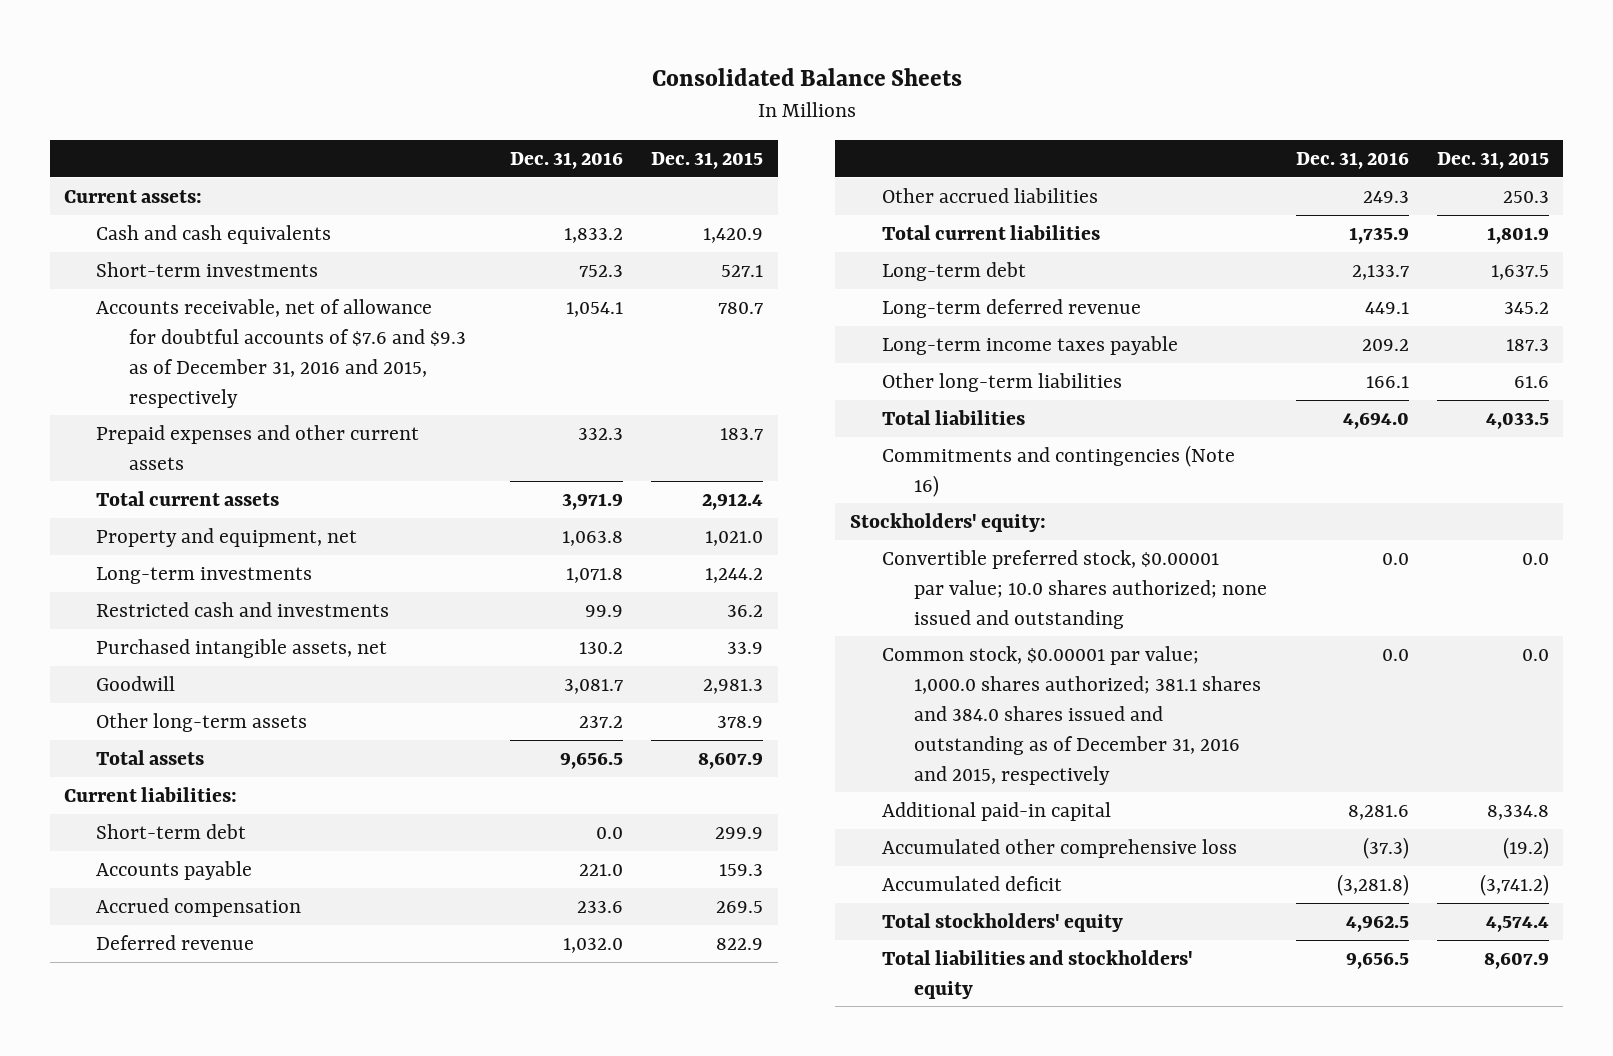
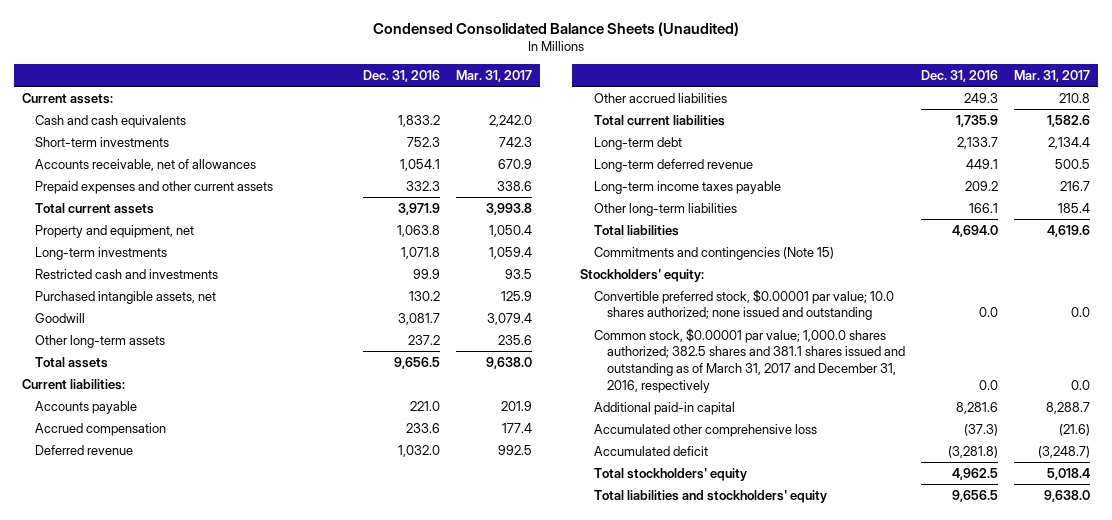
[651,67,962,86] Consolidated Balance Sheets -> [372,21,739,36] Condensed Consolidated Balance Sheets (Unaudited)
[651,151,764,169] Dec. 31, 2015 -> none
none -> [455,69,532,82] Mar. 31, 2017
[96,298,466,408] Accounts receivable, net of allowance for doubtful accounts of $7.6 and $9.3 as of December 31, 2016 and 2015, respectively -> [35,158,257,171] Accounts receivable, net of allowances
[96,823,247,839] Short-term debt -> none
[881,444,1235,497] Commitments and contingencies (Note 16) -> [593,246,834,260] Commitments and contingencies (Note 15)
[881,645,1262,785] Common stock, $0.00001 par value; 1,000.0 shares authorized; 381.1 shares and 384.0 shares issued and outstanding as of December 31, 2016 and 2015, respectively -> [593,327,905,393] Common stock, $0.00001 par value; 1,000.0 shares authorized; 382.5 shares and 381.1 shares issued and outstanding as of March 31, 2017 and December 31, 2016, respectively

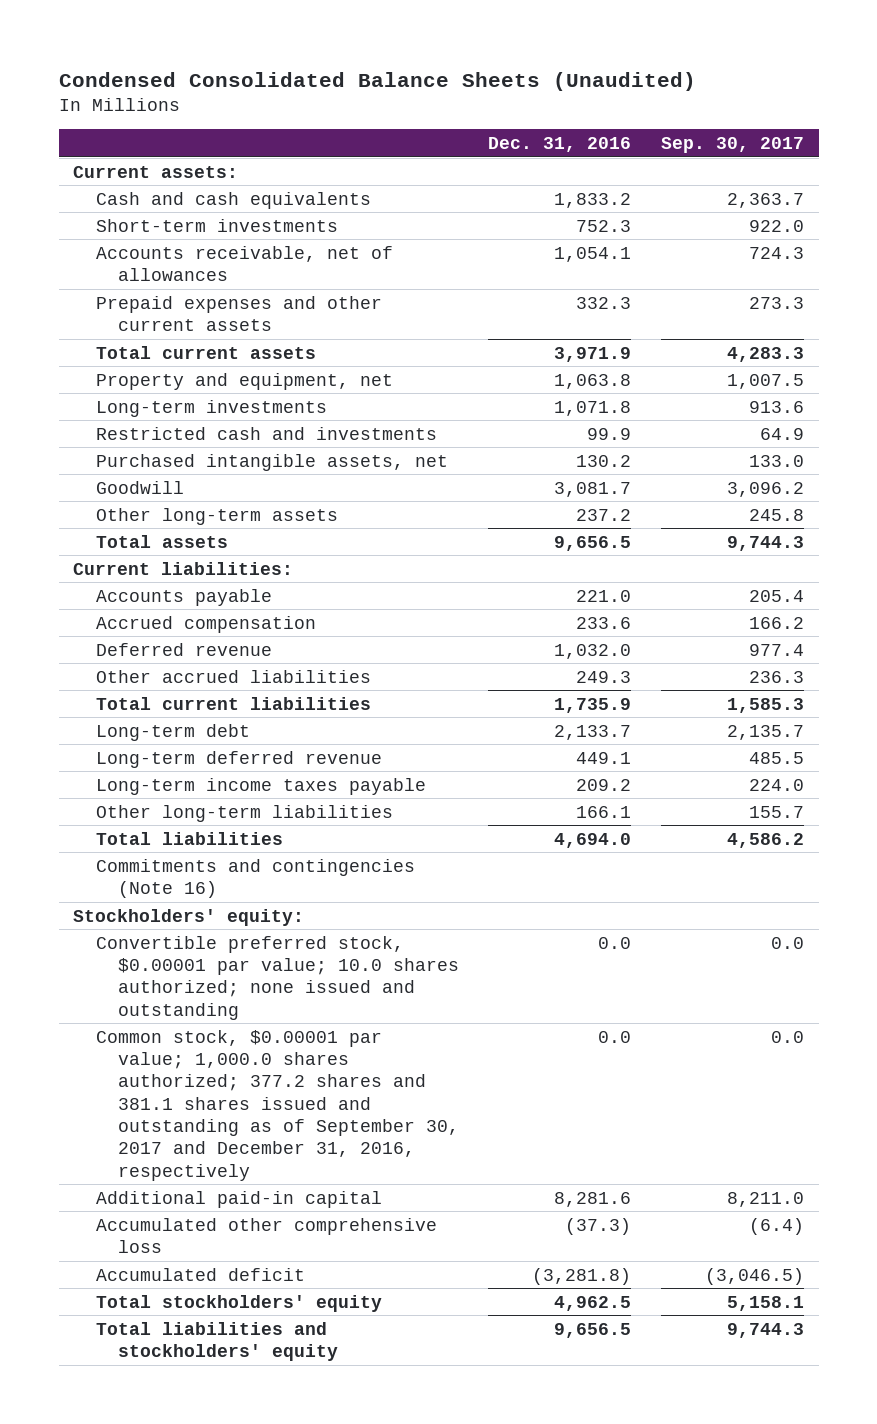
[455,69,532,82] Mar. 31, 2017 -> none
none -> [660,136,804,153] Sep. 30, 2017
[593,246,834,260] Commitments and contingencies (Note 15) -> [95,858,415,899] Commitments and contingencies (Note 16)
[593,327,905,393] Common stock, $0.00001 par value; 1,000.0 shares authorized; 382.5 shares and 381.1 shares issued and outstanding as of March 31, 2017 and December 31, 2016, respectively -> [95,1029,459,1181] Common stock, $0.00001 par value; 1,000.0 shares authorized; 377.2 shares and 381.1 shares issued and outstanding as of September 30, 2017 and December 31, 2016, respectively

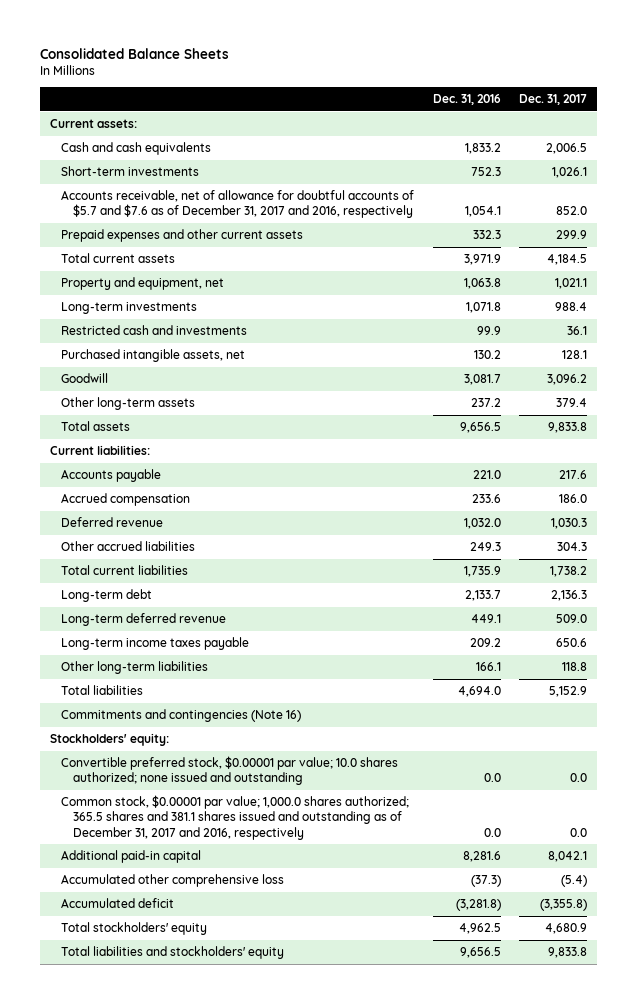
[58,71,696,91] Condensed Consolidated Balance Sheets (Unaudited) -> [40,47,230,59] Consolidated Balance Sheets
[660,136,804,153] Sep. 30, 2017 -> none
none -> [519,93,588,105] Dec. 31, 2017
[95,245,393,282] Accounts receivable, net of allowances -> [61,190,415,219] Accounts receivable, net of allowance for doubtful accounts of $5.7 and $7.6 as of December 31, 2017 and 2016, respectively
[95,1029,459,1181] Common stock, $0.00001 par value; 1,000.0 shares authorized; 377.2 shares and 381.1 shares issued and outstanding as of September 30, 2017 and December 31, 2016, respectively -> [61,795,410,840] Common stock, $0.00001 par value; 1,000.0 shares authorized; 365.5 shares and 381.1 shares issued and outstanding as of December 31, 2017 and 2016, respectively

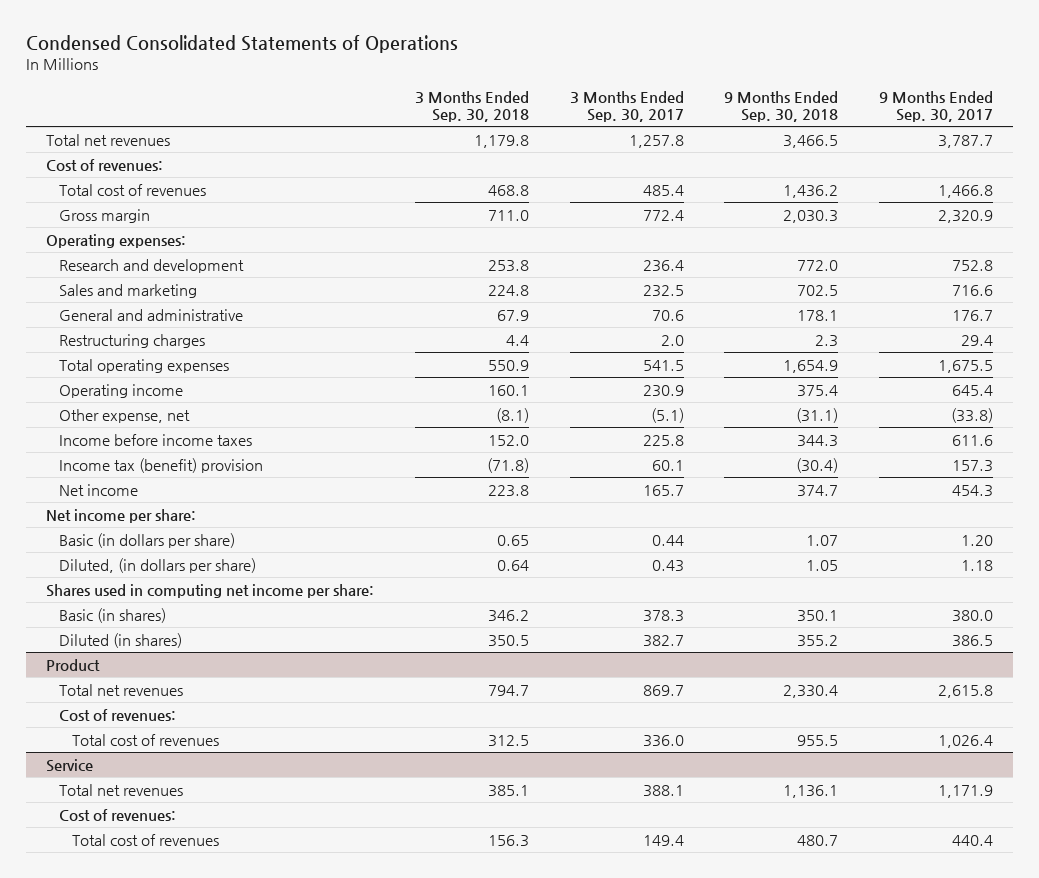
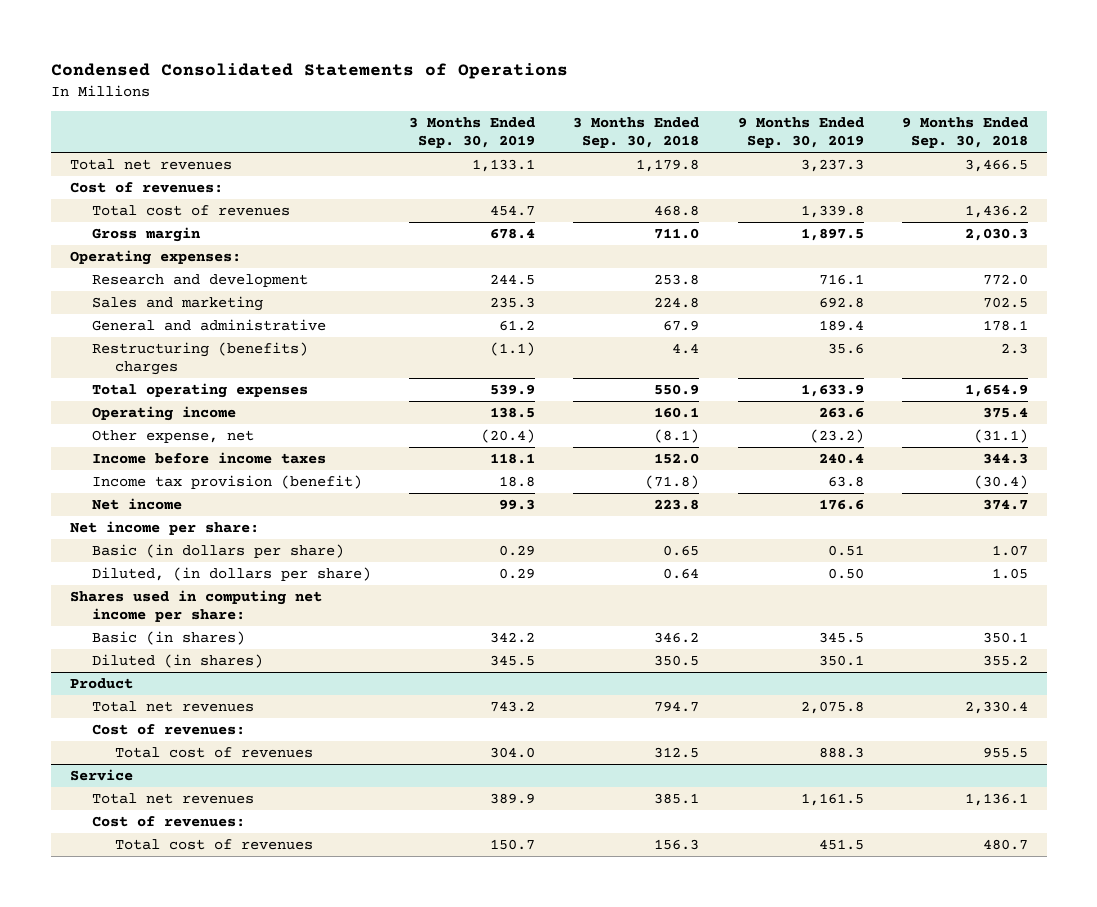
[569,90,684,123] 3 Months Ended Sep. 30, 2017 -> none
[879,90,994,123] 9 Months Ended Sep. 30, 2017 -> none
none -> [409,117,536,149] 3 Months Ended Sep. 30, 2019
none -> [737,117,864,149] 9 Months Ended Sep. 30, 2019
[58,333,205,348] Restructuring charges -> [92,341,309,376] Restructuring (benefits) charges
[58,457,263,473] Income tax (benefit) provision -> [92,474,363,489] Income tax provision (benefit)

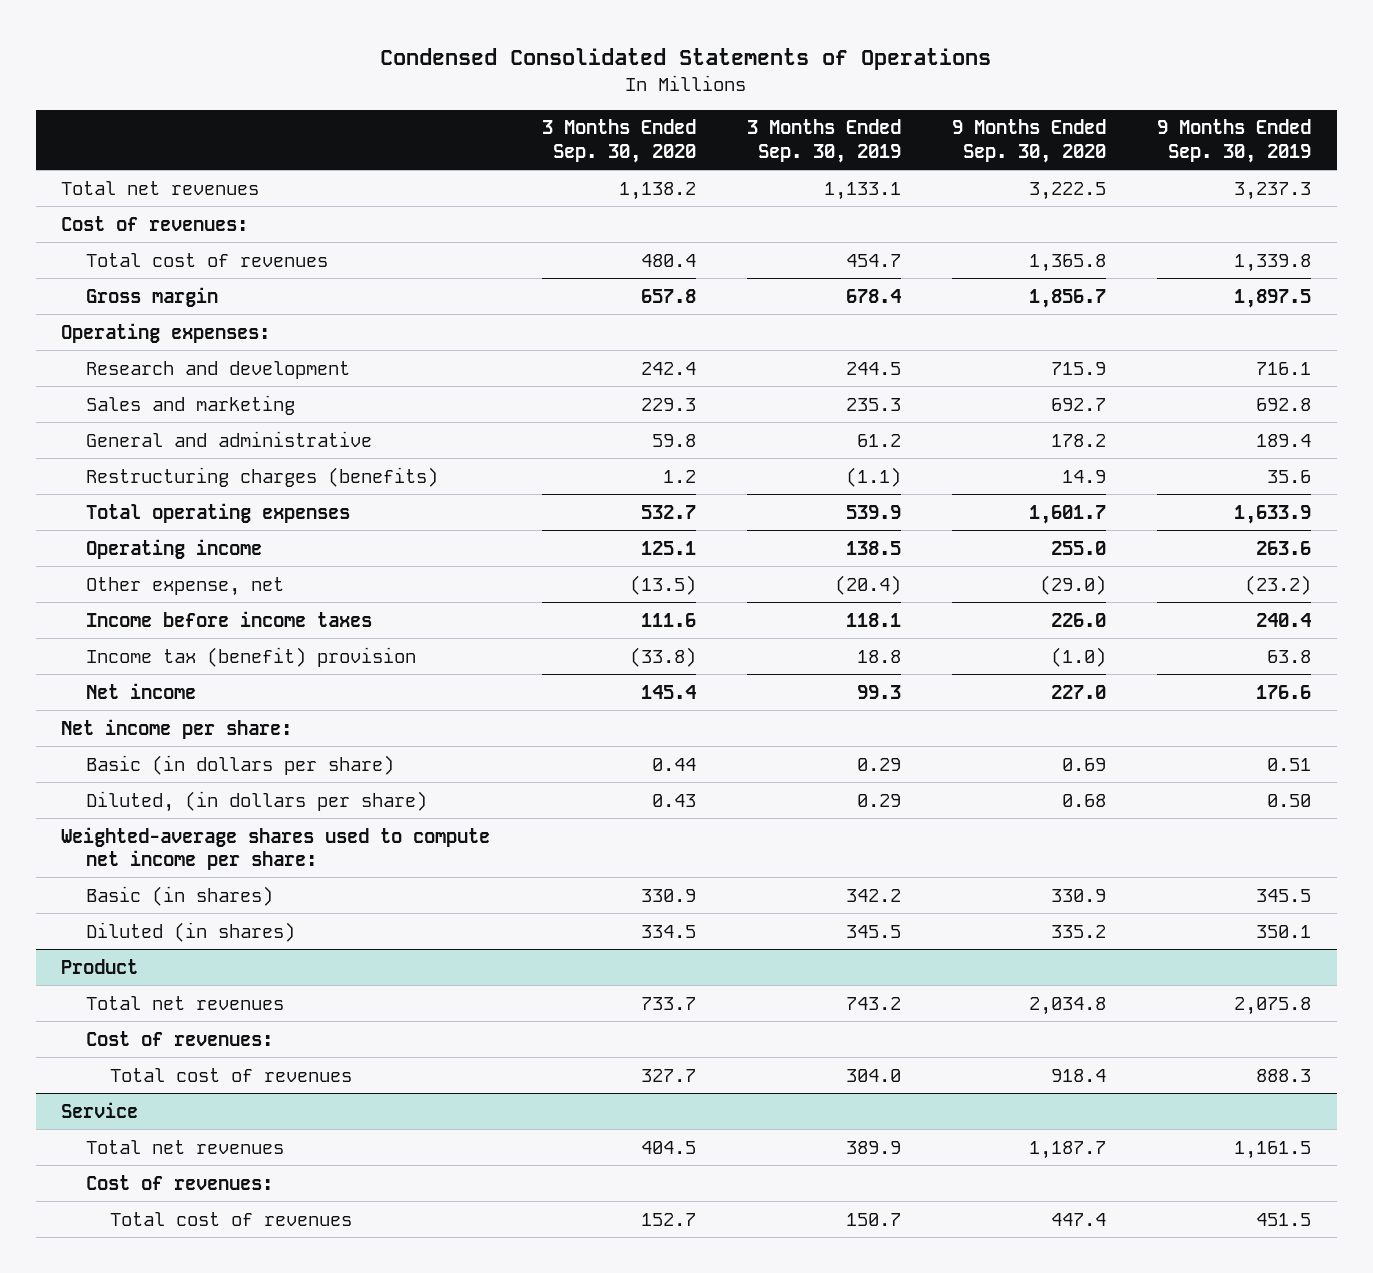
[573,117,700,149] 3 Months Ended Sep. 30, 2018 -> none
[901,117,1028,149] 9 Months Ended Sep. 30, 2018 -> none
none -> [541,119,696,163] 3 Months Ended Sep. 30, 2020
none -> [951,119,1106,163] 9 Months Ended Sep. 30, 2020
[92,341,309,376] Restructuring (benefits) charges -> [85,466,438,487] Restructuring charges (benefits)
[92,474,363,489] Income tax provision (benefit) -> [85,646,416,667] Income tax (benefit) provision
[69,589,322,623] Shares used in computing net income per share: -> [61,826,491,871] Weighted-average shares used to compute net income per share:

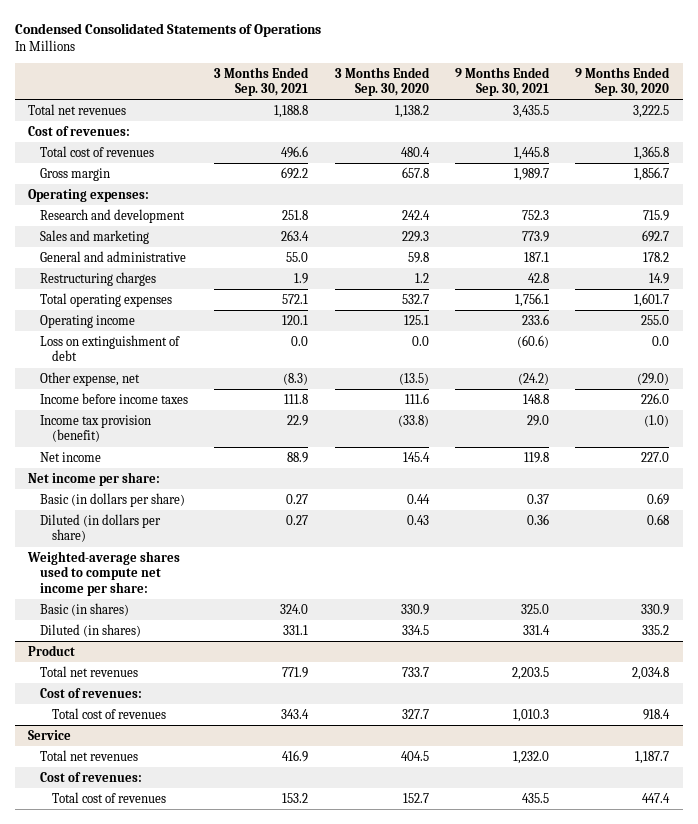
[746,119,901,163] 3 Months Ended Sep. 30, 2019 -> none
[1157,119,1312,163] 9 Months Ended Sep. 30, 2019 -> none
none -> [214,66,310,97] 3 Months Ended Sep. 30, 2021
none -> [455,66,551,97] 9 Months Ended Sep. 30, 2021
[85,466,438,487] Restructuring charges (benefits) -> [39,271,156,286] Restructuring charges
none -> [39,334,180,362] Loss on extinguishment of debt
[85,646,416,667] Income tax (benefit) provision -> [39,414,151,443] Income tax provision (benefit)
[85,790,427,812] Diluted, (in dollars per share) -> [39,513,161,543] Diluted (in dollars per share)

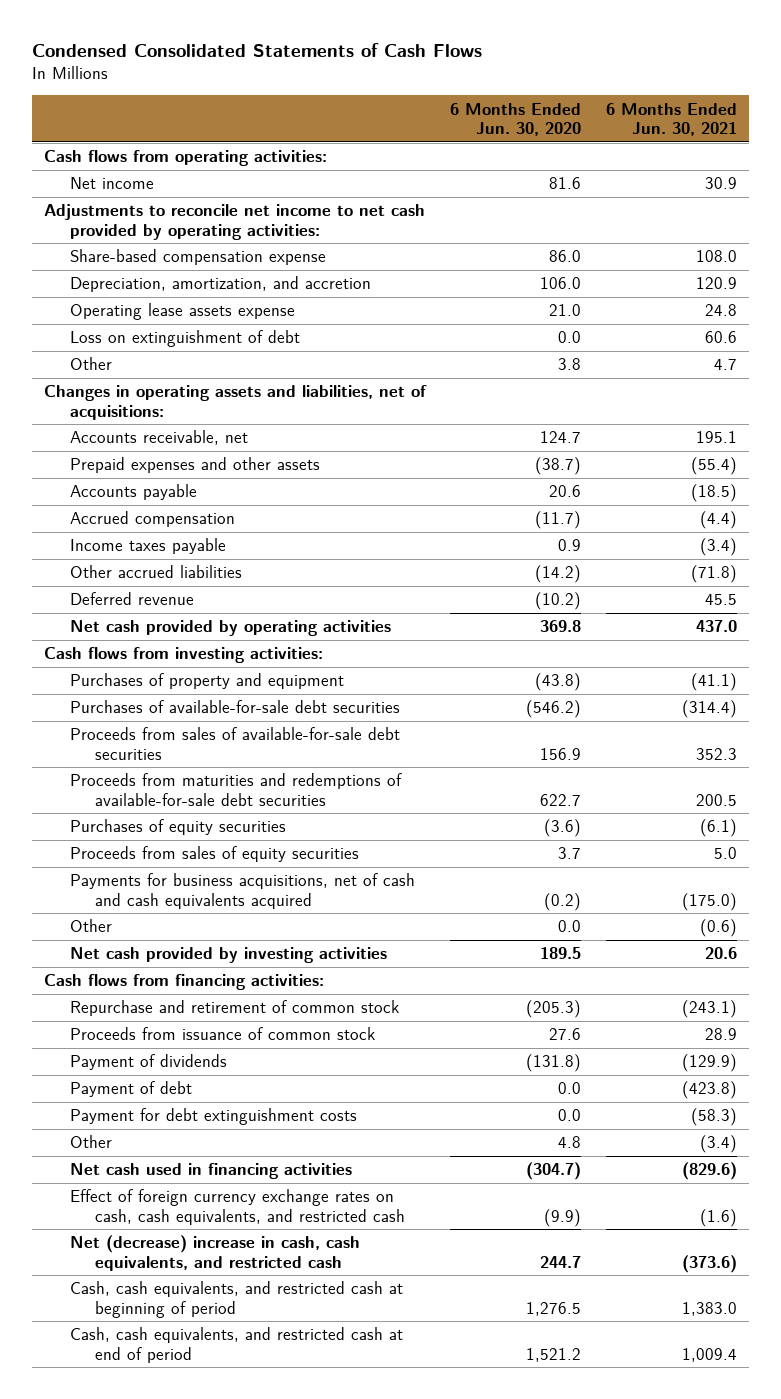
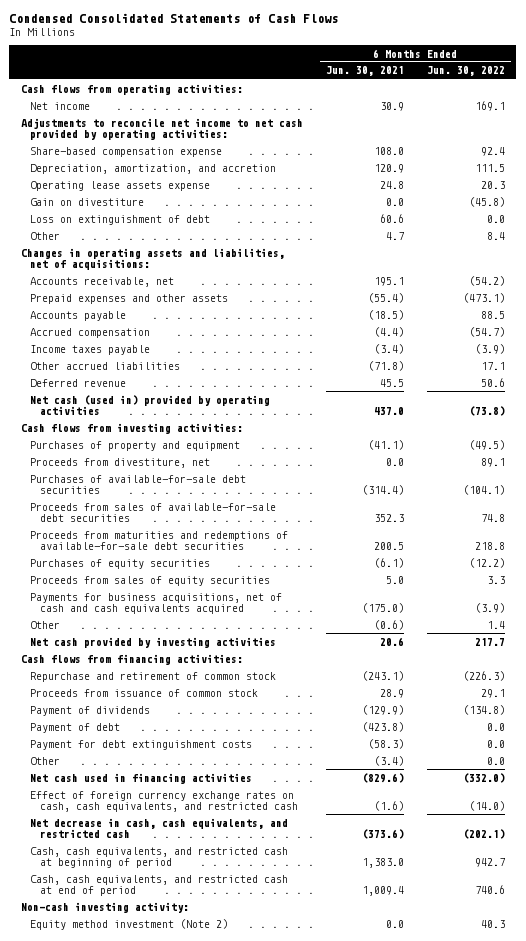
[450,102,582,137] 6 Months Ended Jun. 30, 2020 -> none
none -> [426,66,505,77] Jun. 30, 2022
none -> [30,197,145,206] Gain on divestiture
[69,620,391,637] Net cash provided by operating activities -> [30,394,271,415] Net cash (used in) provided by operating activities
none -> [30,457,211,468] Proceeds from divestiture, net
[69,1235,360,1271] Net (decrease) increase in cash, cash equivalents, and restricted cash -> [30,817,289,838] Net decrease in cash, cash equivalents, and restricted cash
none -> [20,901,189,913] Non-cash investing activity:
none -> [30,918,229,930] Equity method investment (Note 2)

